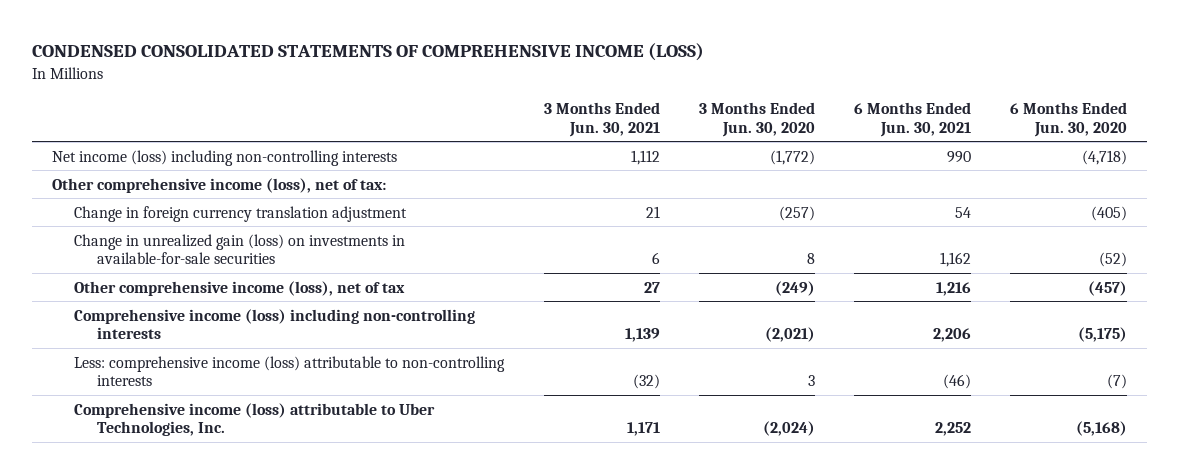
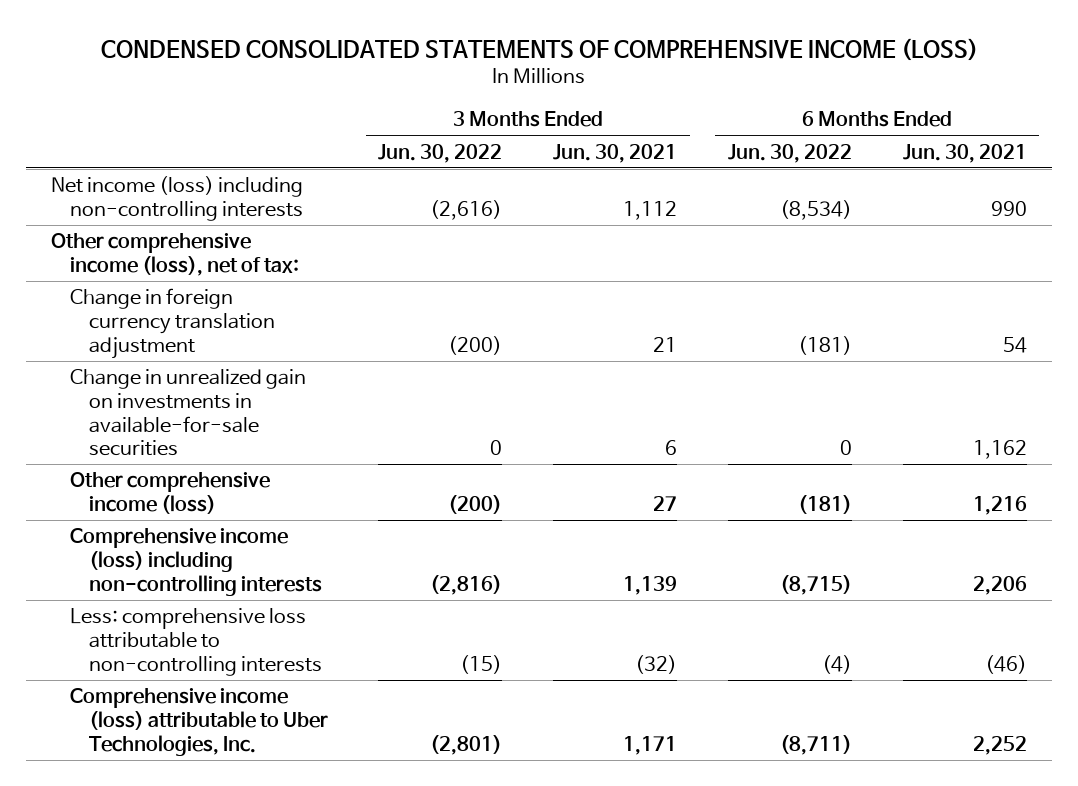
[698,102,815,137] 3 Months Ended Jun. 30, 2020 -> none
[1010,102,1128,137] 6 Months Ended Jun. 30, 2020 -> none
none -> [378,143,503,163] Jun. 30, 2022
none -> [727,143,852,163] Jun. 30, 2022
[74,233,406,265] Change in unrealized gain (loss) on investments in available-for-sale securities -> [69,369,306,457] Change in unrealized gain on investments in available-for-sale securities
[74,280,406,296] Other comprehensive income (loss), net of tax -> [69,472,270,514] Other comprehensive income (loss)
[74,355,506,387] Less: comprehensive income (loss) attributable to non-controlling interests -> [69,608,322,676] Less: comprehensive loss attributable to non-controlling interests

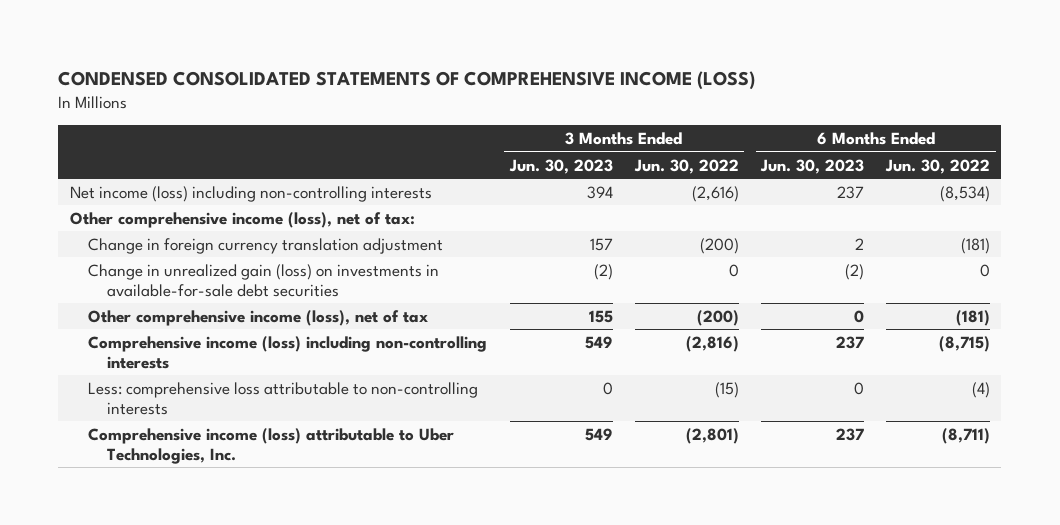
[553,143,678,163] Jun. 30, 2021 -> none
[902,143,1027,163] Jun. 30, 2021 -> none
none -> [508,158,613,174] Jun. 30, 2023
none -> [760,158,865,174] Jun. 30, 2023
[69,369,306,457] Change in unrealized gain on investments in available-for-sale securities -> [88,263,440,297] Change in unrealized gain (loss) on investments in available-for-sale debt securities
[69,472,270,514] Other comprehensive income (loss) -> [88,309,429,326] Other comprehensive income (loss), net of tax

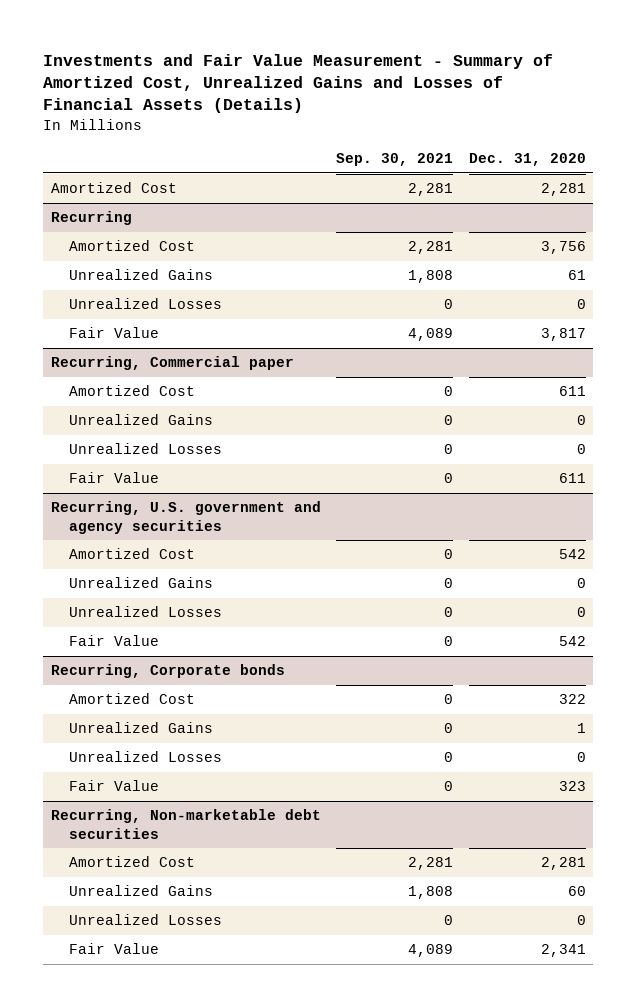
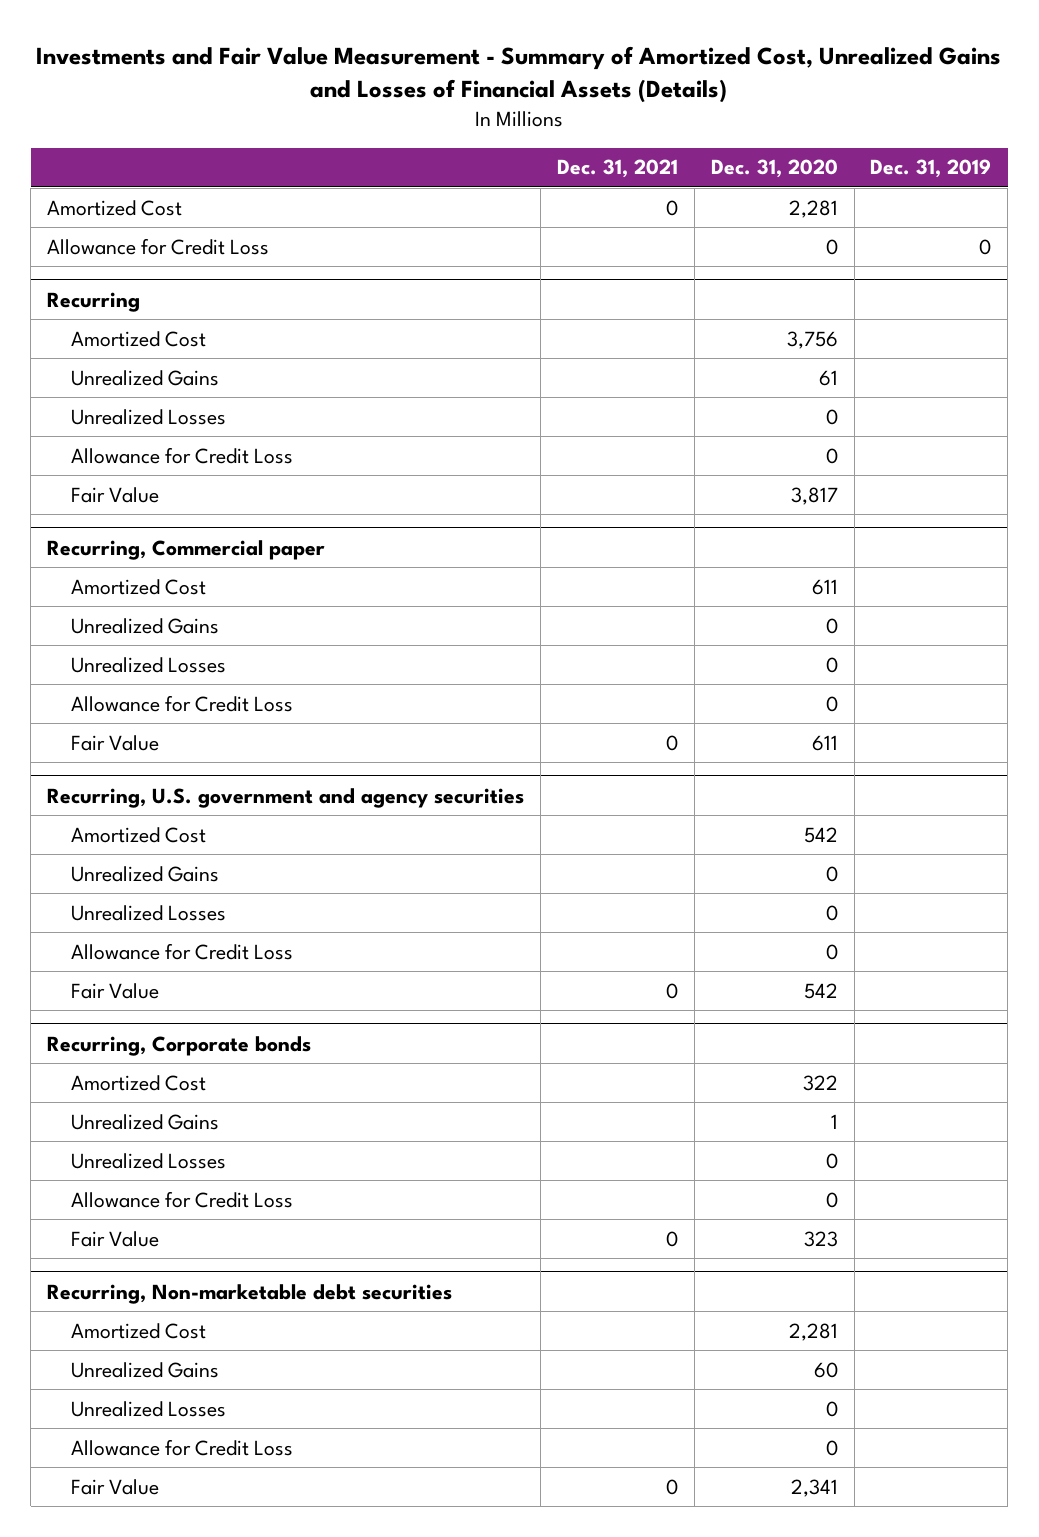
[336,153,454,167] Sep. 30, 2021 -> none
none -> [556,159,678,179] Dec. 31, 2021
none -> [870,159,992,179] Dec. 31, 2019
none -> [47,237,270,255] Allowance for Credit Loss
none -> [71,446,294,464] Allowance for Credit Loss
none -> [71,694,294,712] Allowance for Credit Loss
none -> [71,942,294,960] Allowance for Credit Loss
none -> [71,1190,294,1208] Allowance for Credit Loss
none -> [71,1438,294,1456] Allowance for Credit Loss

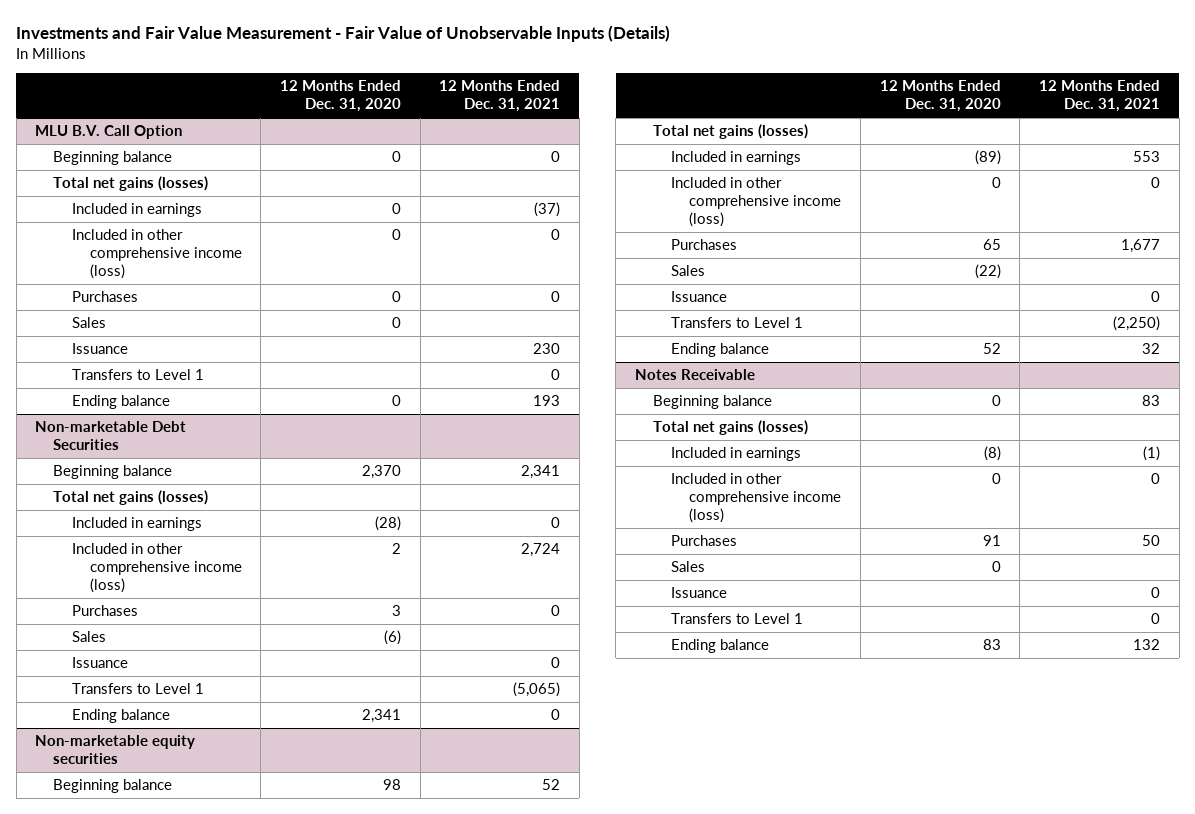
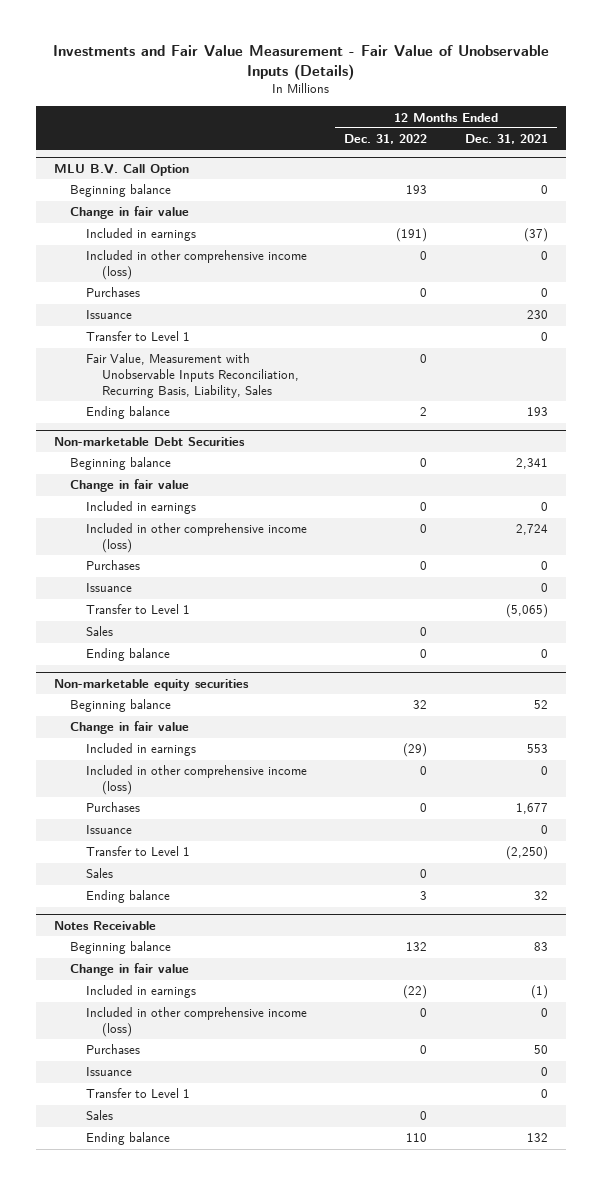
[279,80,401,113] 12 Months Ended Dec. 31, 2020 -> none
none -> [344,134,428,145] Dec. 31, 2022
[53,176,209,192] Total net gains (losses) -> [70,206,190,220] Change in fair value
[71,317,106,329] Sales -> none
[71,369,204,381] Transfers to Level 1 -> [86,331,191,342] Transfer to Level 1
none -> [86,353,299,398] Fair Value, Measurement with Unobservable Inputs Reconciliation, Recurring Basis, Liability, Sales
[53,490,209,506] Total net gains (losses) -> [70,479,190,493] Change in fair value
[71,683,204,695] Transfers to Level 1 -> [86,604,191,615] Transfer to Level 1
[71,631,106,643] Sales -> [86,626,114,637] Sales
[653,124,809,140] Total net gains (losses) -> [70,721,190,735] Change in fair value
[671,317,804,329] Transfers to Level 1 -> [86,846,191,857] Transfer to Level 1
[671,265,706,277] Sales -> [86,868,114,879] Sales
[653,420,809,436] Total net gains (losses) -> [70,963,190,977] Change in fair value
[671,613,804,625] Transfers to Level 1 -> [86,1088,191,1099] Transfer to Level 1
[671,561,706,573] Sales -> [86,1110,114,1121] Sales

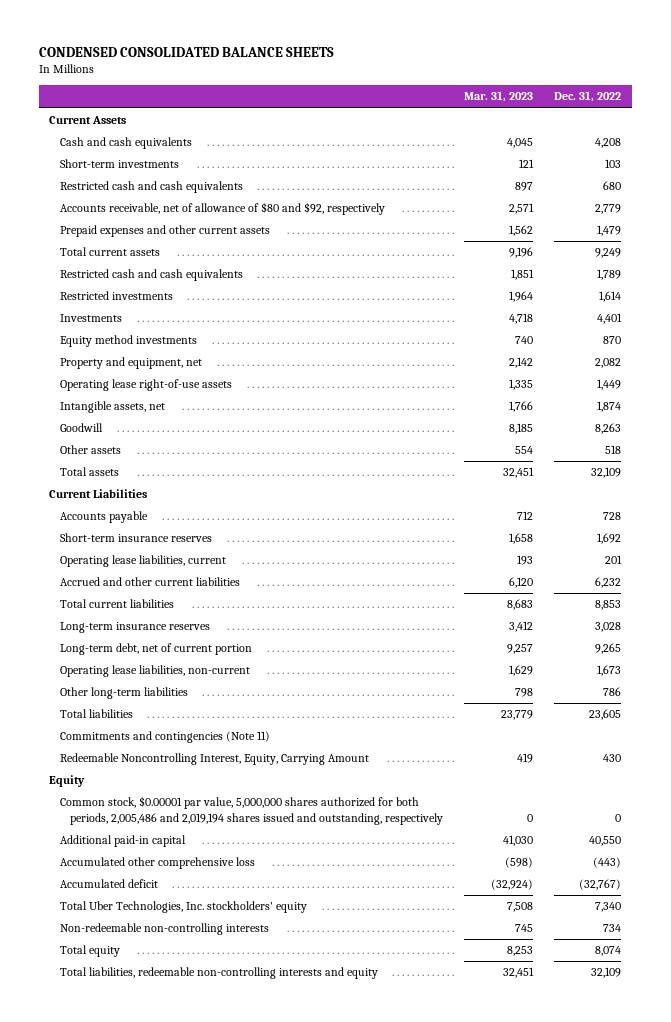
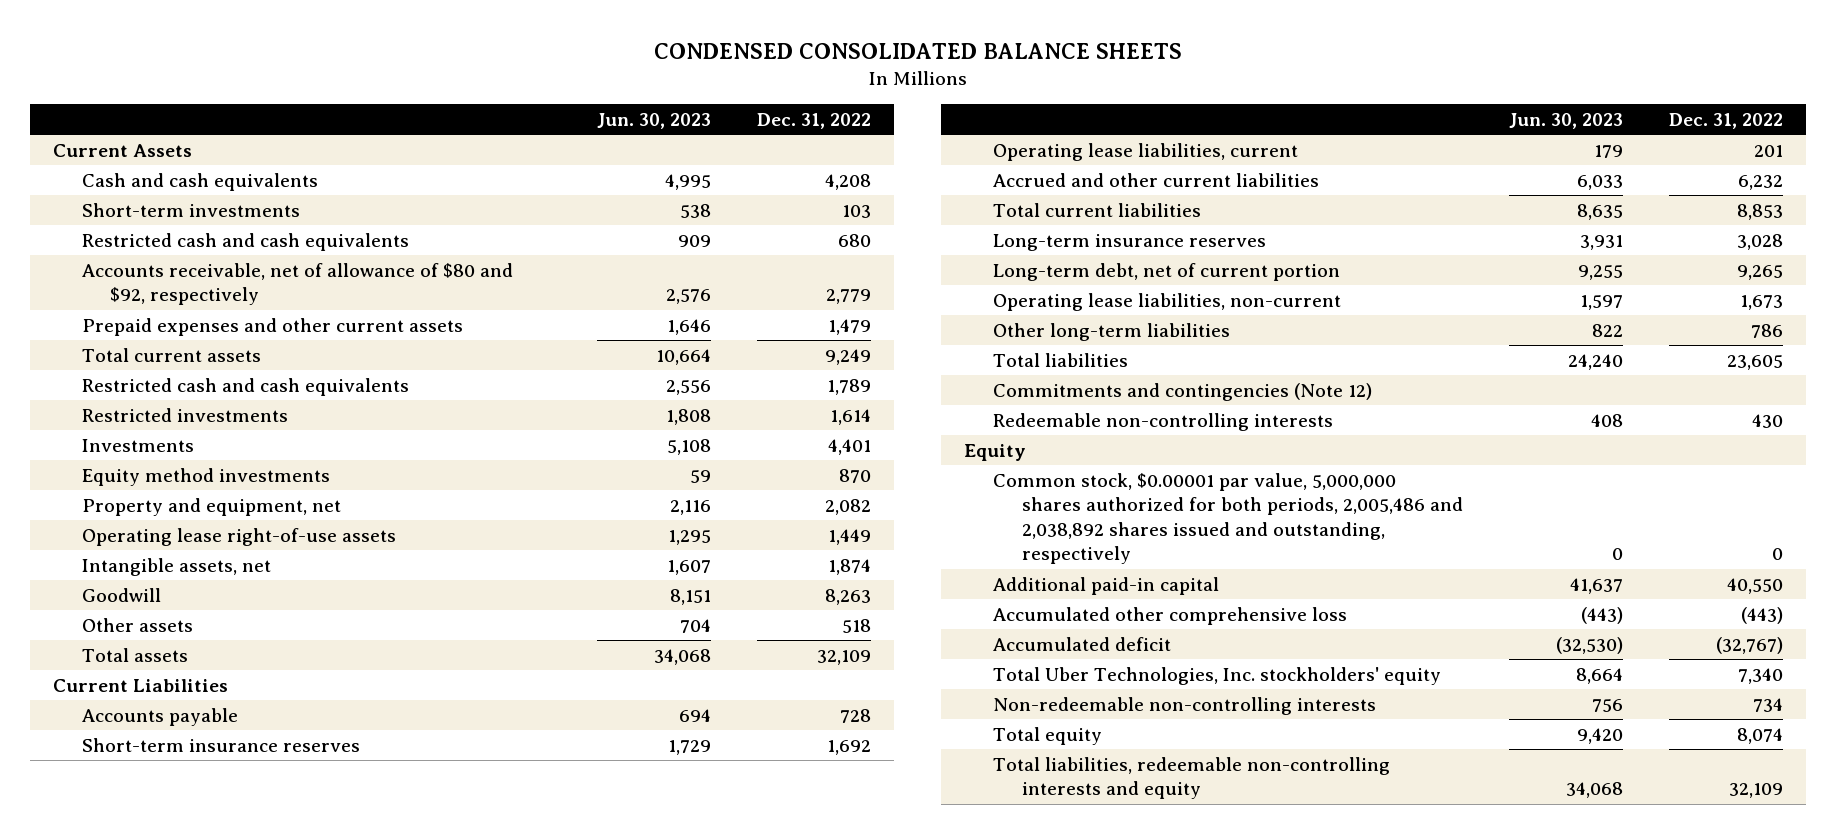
[464,91,534,103] Mar. 31, 2023 -> none
none -> [597,112,712,129] Jun. 30, 2023
[59,731,270,744] Commitments and contingencies (Note 11) -> [993,382,1373,401] Commitments and contingencies (Note 12)
[59,753,369,766] Redeemable Noncontrolling Interest, Equity, Carrying Amount -> [993,412,1334,431] Redeemable non-controlling interests
[59,796,444,825] Common stock, $0.00001 par value, 5,000,000 shares authorized for both periods, 2,005,486 and 2,019,194 shares issued and outstanding, respectively -> [993,472,1464,564] Common stock, $0.00001 par value, 5,000,000 shares authorized for both periods, 2,005,486 and 2,038,892 shares issued and outstanding, respectively

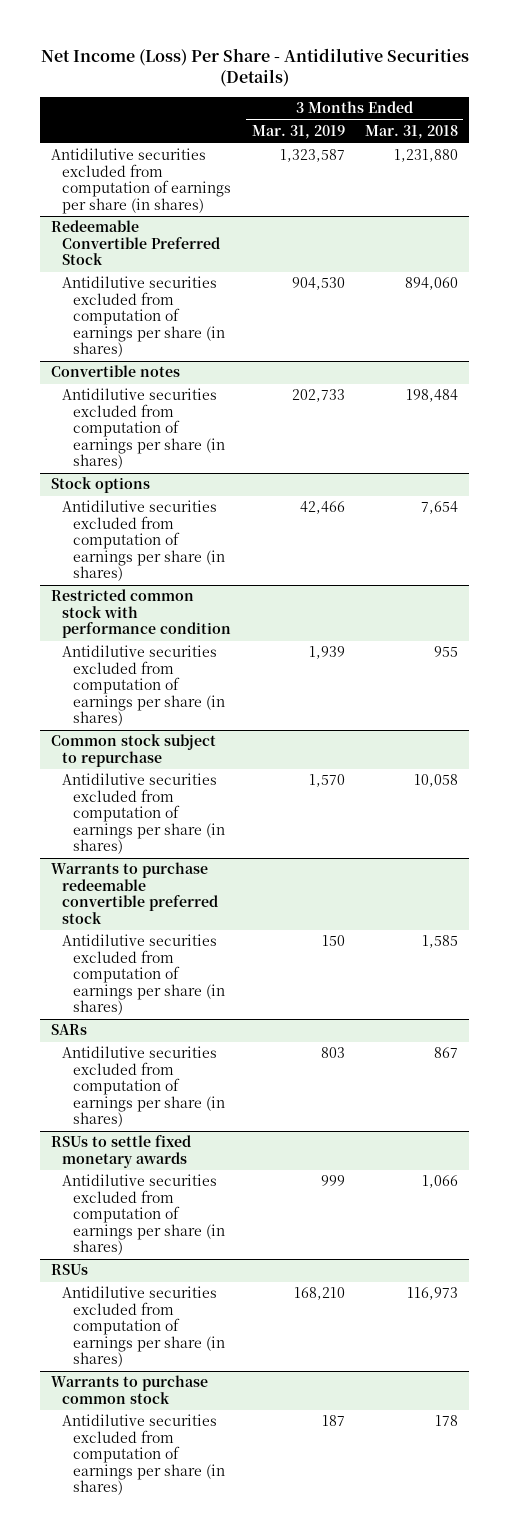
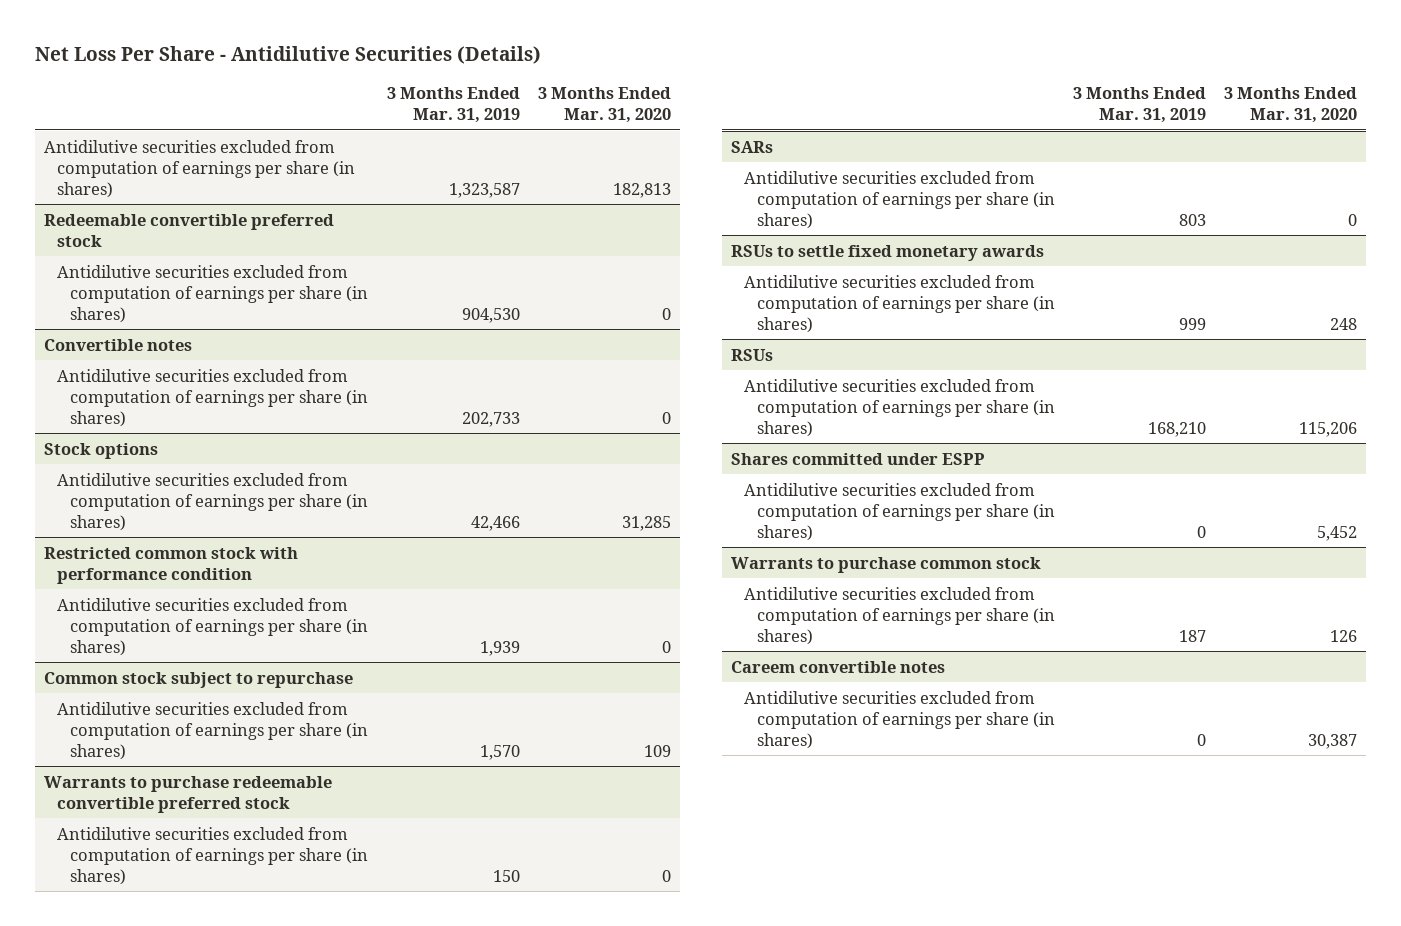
[40,47,469,88] Net Income (Loss) Per Share - Antidilutive Securities (Details) -> [35,45,542,64] Net Loss Per Share - Antidilutive Securities (Details)
[365,125,459,140] Mar. 31, 2018 -> none
none -> [537,87,671,124] 3 Months Ended Mar. 31, 2020
[50,220,220,266] Redeemable Convertible Preferred Stock -> [44,213,335,247] Redeemable convertible preferred stock
none -> [730,452,985,465] Shares committed under ESPP
none -> [743,482,1055,541] Antidilutive securities excluded from computation of earnings per share (in shares)
none -> [730,660,945,673] Careem convertible notes
none -> [743,690,1055,749] Antidilutive securities excluded from computation of earnings per share (in shares)

